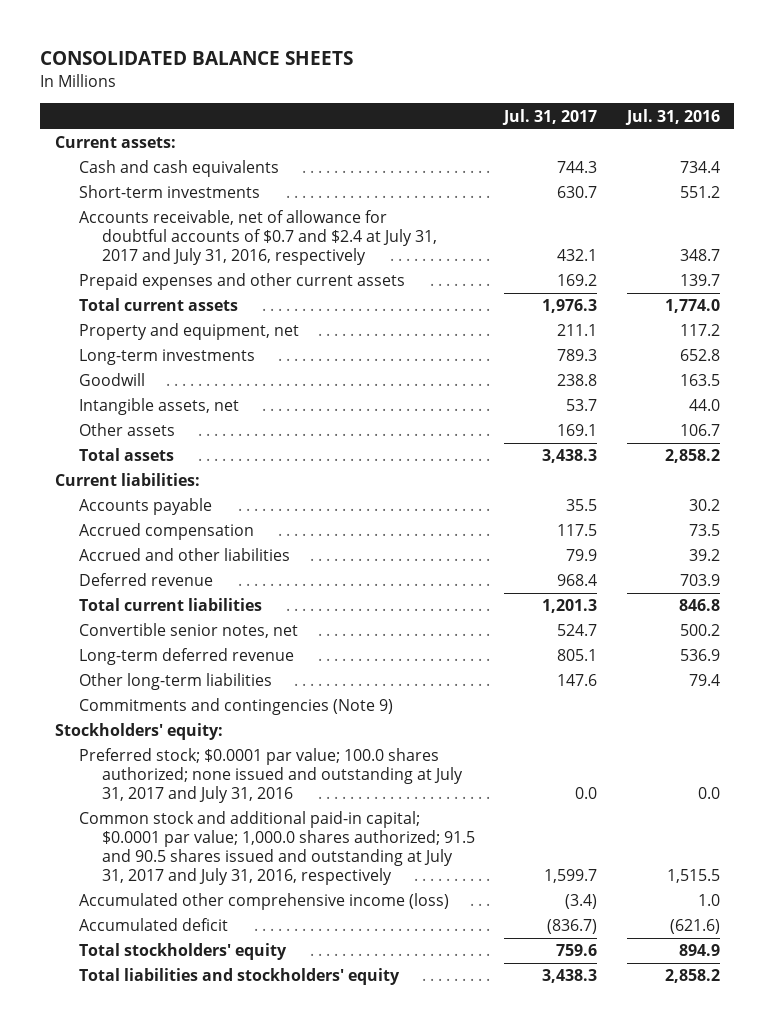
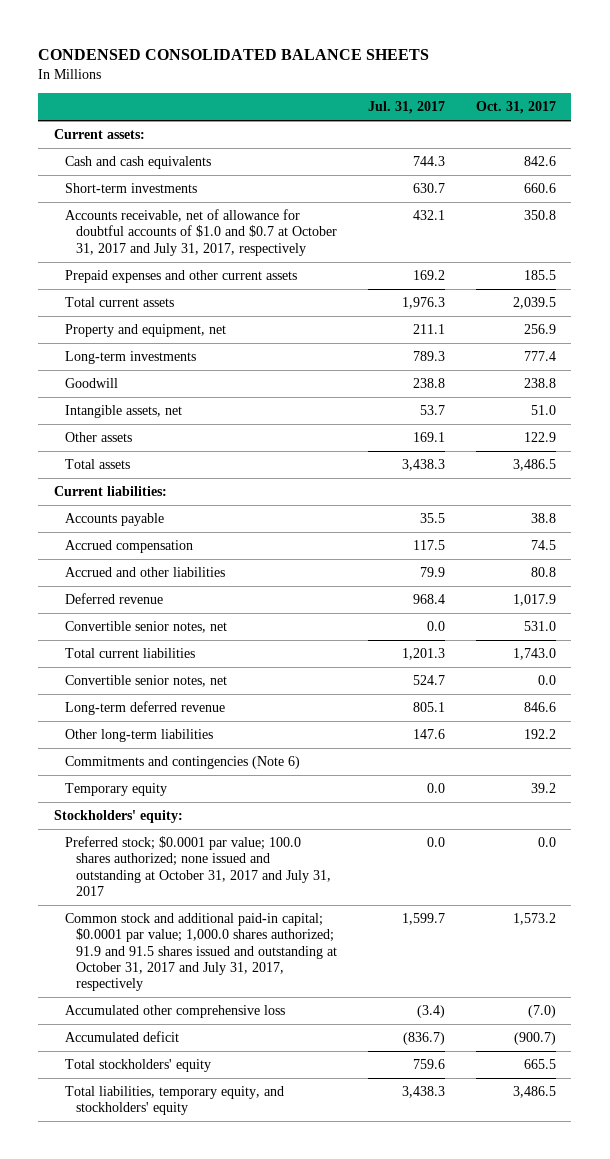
[40,51,354,66] CONSOLIDATED BALANCE SHEETS -> [38,49,430,61] CONDENSED CONSOLIDATED BALANCE SHEETS
[624,108,720,125] Jul. 31, 2016 -> none
none -> [475,101,556,115] Oct. 31, 2017
[78,210,438,266] Accounts receivable, net of allowance for doubtful accounts of $0.7 and $2.4 at July 31, 2017 and July 31, 2016, respectively -> [64,209,338,256] Accounts receivable, net of allowance for doubtful accounts of $1.0 and $0.7 at October 31, 2017 and July 31, 2017, respectively
none -> [64,621,227,634] Convertible senior notes, net
[78,698,393,716] Commitments and contingencies (Note 9) -> [64,756,300,770] Commitments and contingencies (Note 6)
none -> [64,783,167,797] Temporary equity
[78,748,464,804] Preferred stock; $0.0001 par value; 100.0 shares authorized; none issued and outstanding at July 31, 2017 and July 31, 2016 -> [64,836,332,897] Preferred stock; $0.0001 par value; 100.0 shares authorized; none issued and outstanding at October 31, 2017 and July 31, 2017
[78,811,476,885] Common stock and additional paid-in capital; $0.0001 par value; 1,000.0 shares authorized; 91.5 and 90.5 shares issued and outstanding at July 31, 2017 and July 31, 2016, respectively -> [64,913,338,992] Common stock and additional paid-in capital; $0.0001 par value; 1,000.0 shares authorized; 91.9 and 91.5 shares issued and outstanding at October 31, 2017 and July 31, 2017, respectively
[78,893,449,911] Accumulated other comprehensive income (loss) -> [64,1005,285,1019] Accumulated other comprehensive loss
[78,968,400,986] Total liabilities and stockholders' equity -> [64,1086,284,1116] Total liabilities, temporary equity, and stockholders' equity

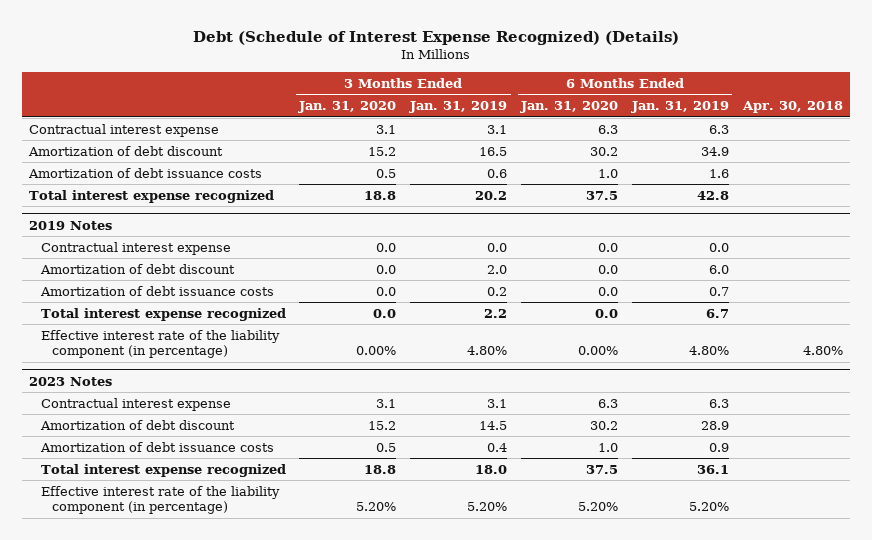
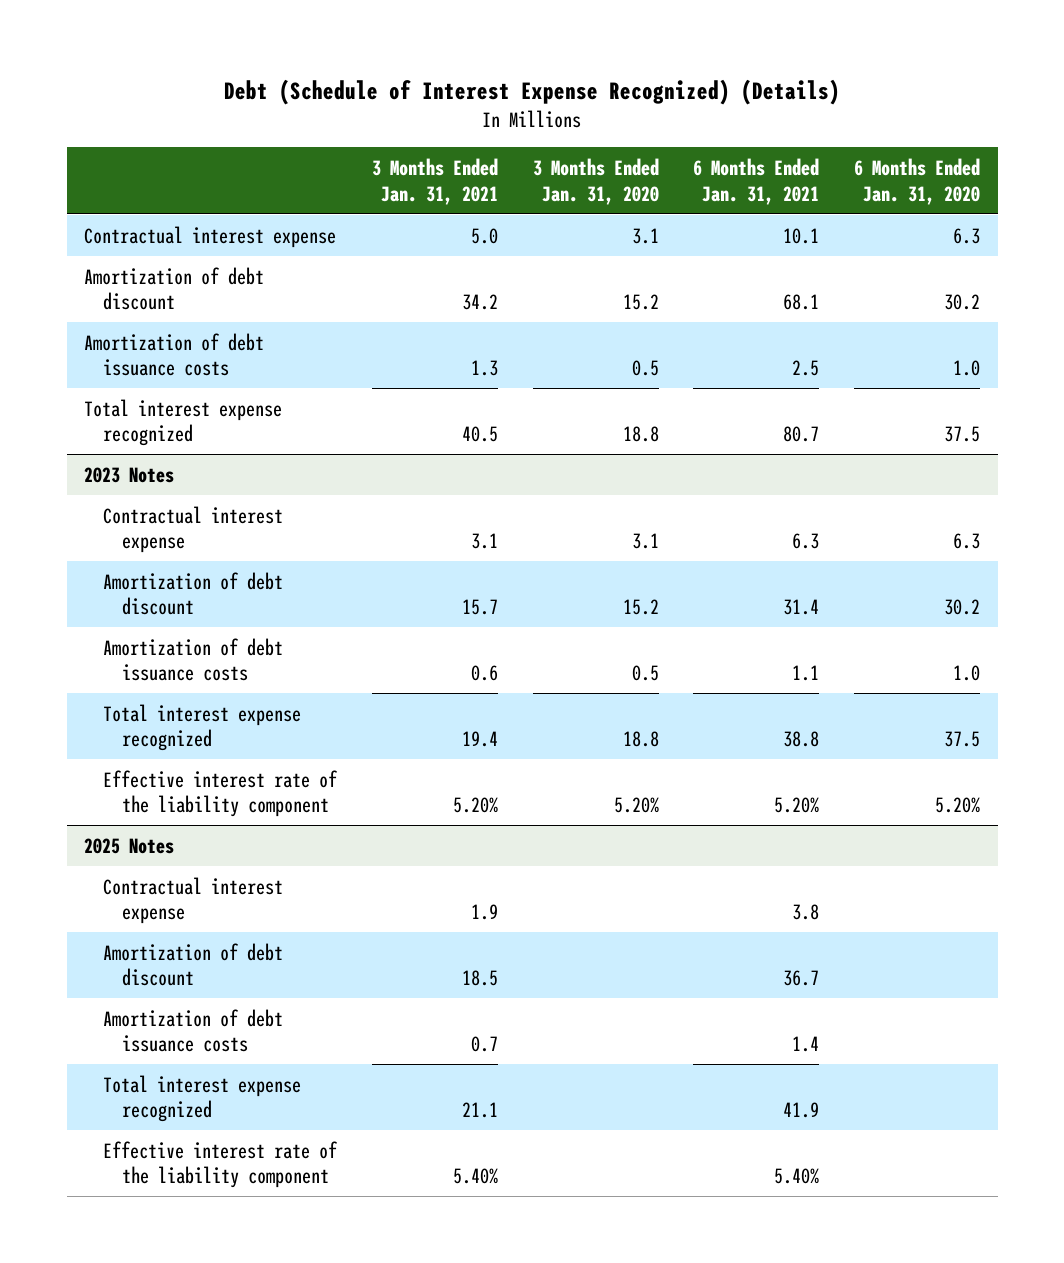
[409,100,508,113] Jan. 31, 2019 -> none
[630,100,729,113] Jan. 31, 2019 -> none
[741,100,843,113] Apr. 30, 2018 -> none
none -> [371,157,498,205] 3 Months Ended Jan. 31, 2021
none -> [693,157,820,205] 6 Months Ended Jan. 31, 2021
[29,220,113,230] 2019 Notes -> none
[40,241,231,255] Contractual interest expense -> none
[39,263,235,274] Amortization of debt discount -> none
[39,285,274,296] Amortization of debt issuance costs -> none
[40,307,286,321] Total interest expense recognized -> none
[40,329,280,359] Effective interest rate of the liability component (in percentage) -> none
[40,485,280,515] Effective interest rate of the liability component (in percentage) -> [103,769,339,818] Effective interest rate of the liability component
none -> [84,837,175,854] 2025 Notes
none -> [103,876,284,925] Contractual interest expense
none -> [103,942,284,987] Amortization of debt discount
none -> [103,1008,284,1053] Amortization of debt issuance costs
none -> [103,1074,302,1123] Total interest expense recognized
none -> [103,1140,339,1189] Effective interest rate of the liability component

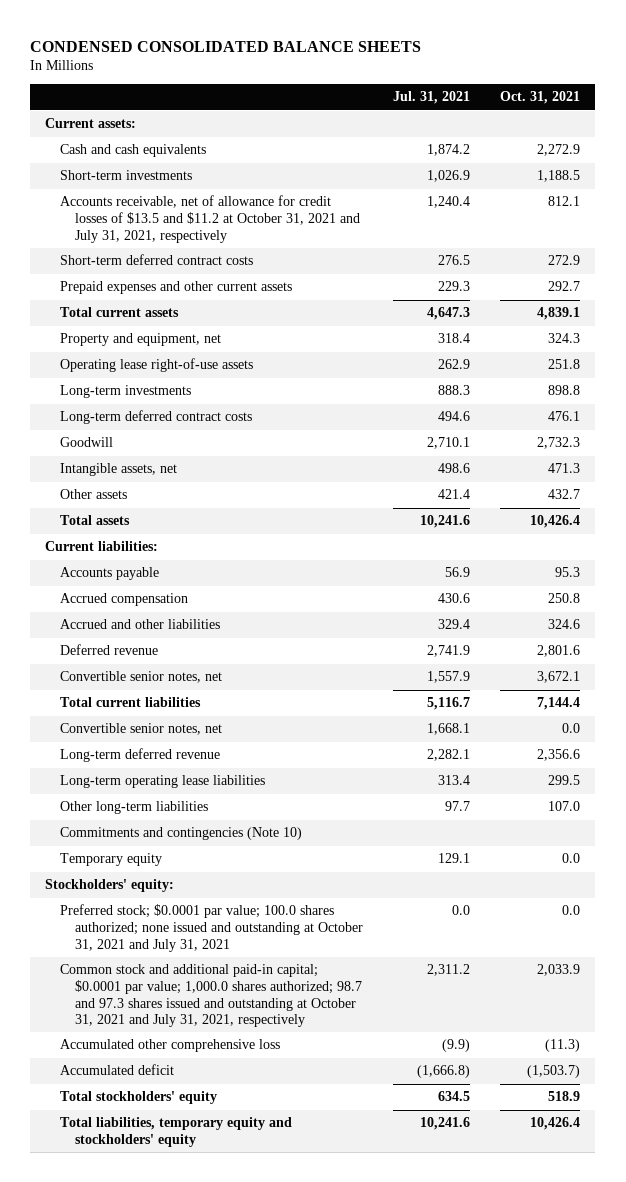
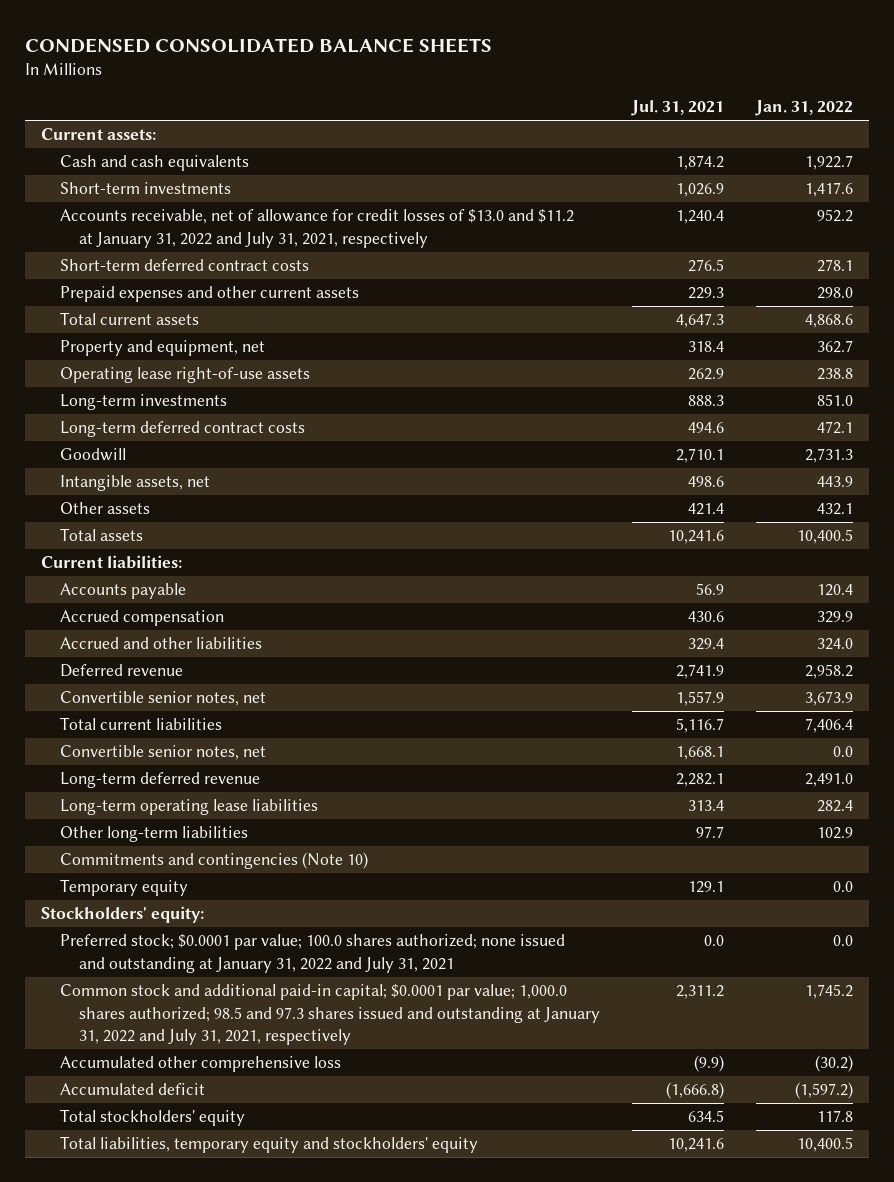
[500,91,581,105] Oct. 31, 2021 -> none
none -> [755,100,854,117] Jan. 31, 2022
[60,195,360,243] Accounts receivable, net of allowance for credit losses of $13.5 and $11.2 at October 31, 2021 and July 31, 2021, respectively -> [59,209,574,248] Accounts receivable, net of allowance for credit losses of $13.0 and $11.2 at January 31, 2022 and July 31, 2021, respectively
[60,904,363,952] Preferred stock; $0.0001 par value; 100.0 shares authorized; none issued and outstanding at October 31, 2021 and July 31, 2021 -> [59,934,565,973] Preferred stock; $0.0001 par value; 100.0 shares authorized; none issued and outstanding at January 31, 2022 and July 31, 2021
[60,964,362,1028] Common stock and additional paid-in capital; $0.0001 par value; 1,000.0 shares authorized; 98.7 and 97.3 shares issued and outstanding at October 31, 2021 and July 31, 2021, respectively -> [59,984,600,1046] Common stock and additional paid-in capital; $0.0001 par value; 1,000.0 shares authorized; 98.5 and 97.3 shares issued and outstanding at January 31, 2022 and July 31, 2021, respectively

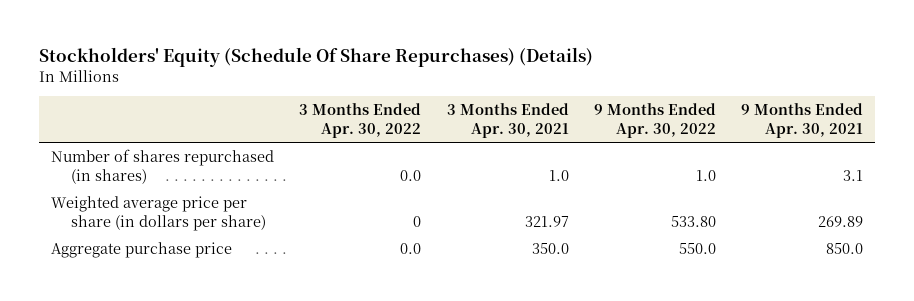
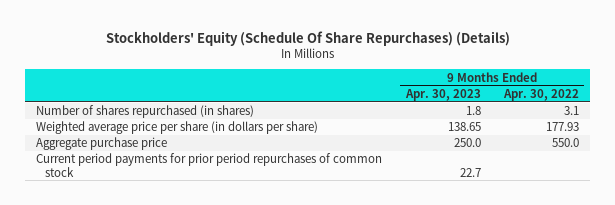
[299,103,422,139] 3 Months Ended Apr. 30, 2022 -> none
[446,103,569,139] 3 Months Ended Apr. 30, 2021 -> none
[740,103,863,139] 9 Months Ended Apr. 30, 2021 -> none
none -> [404,88,481,101] Apr. 30, 2023
[695,169,716,181] 1.0 -> [563,106,579,116] 3.1
[670,215,716,227] 533.80 -> [545,122,579,132] 177.93
none -> [36,153,383,177] Current period payments for prior period repurchases of common stock

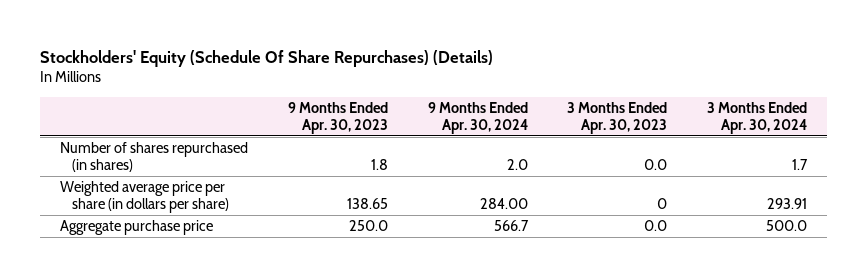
[502,88,579,101] Apr. 30, 2022 -> none
none -> [427,101,528,134] 9 Months Ended Apr. 30, 2024
none -> [567,101,668,134] 3 Months Ended Apr. 30, 2023
none -> [706,101,807,134] 3 Months Ended Apr. 30, 2024
[36,153,383,177] Current period payments for prior period repurchases of common stock -> none

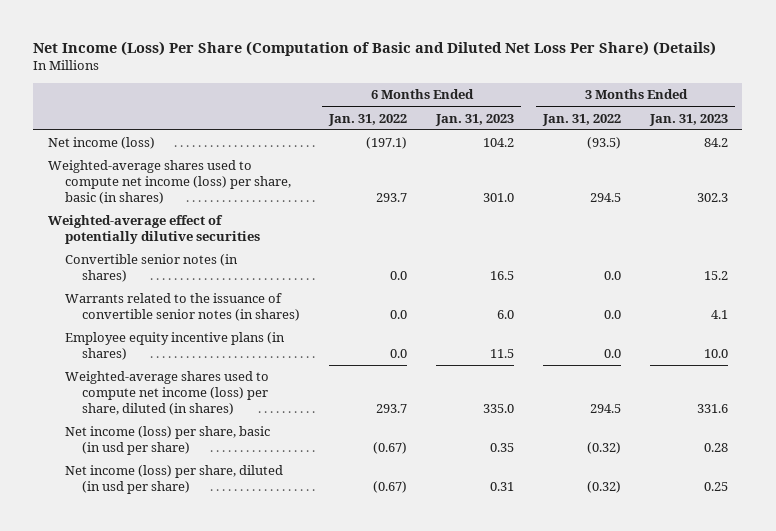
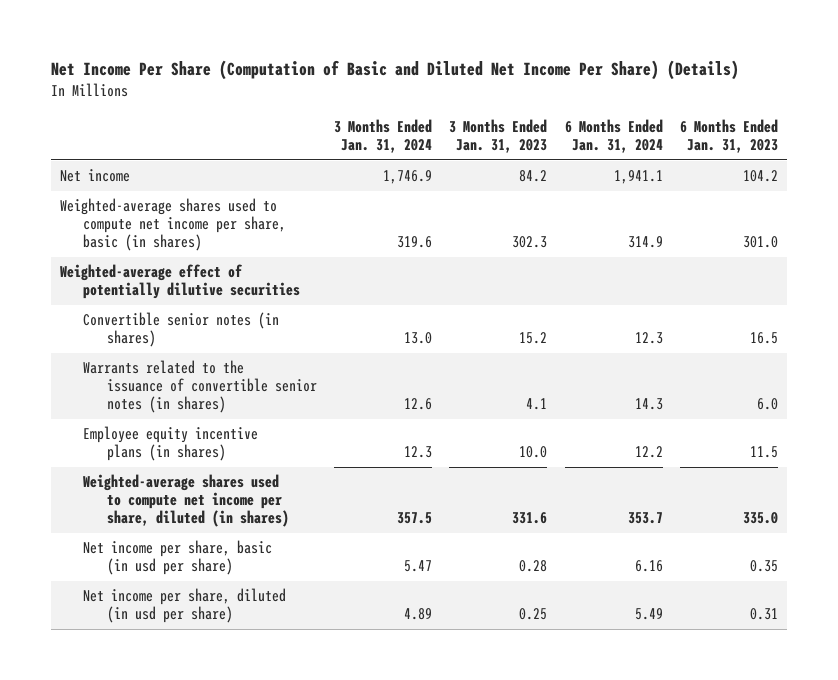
[33,41,717,57] Net Income (Loss) Per Share (Computation of Basic and Diluted Net Loss Per Share) (Details) -> [51,60,740,81] Net Income Per Share (Computation of Basic and Diluted Net Income Per Share) (Details)
[328,113,408,126] Jan. 31, 2022 -> none
[542,113,622,126] Jan. 31, 2022 -> none
none -> [333,118,432,153] 3 Months Ended Jan. 31, 2024
none -> [564,118,663,153] 6 Months Ended Jan. 31, 2024
[47,137,155,150] Net income (loss) -> [60,169,131,183] Net income
[47,160,292,205] Weighted-average shares used to compute net income (loss) per share, basic (in shares) -> [60,198,287,252] Weighted-average shares used to compute net income per share, basic (in shares)
[65,371,270,416] Weighted-average shares used to compute net income (loss) per share, diluted (in shares) -> [83,474,289,528] Weighted-average shares used to compute net income per share, diluted (in shares)
[65,426,271,456] Net income (loss) per share, basic (in usd per share) -> [83,540,273,576] Net income per share, basic (in usd per share)
[65,465,284,495] Net income (loss) per share, diluted (in usd per share) -> [83,588,287,624] Net income per share, diluted (in usd per share)

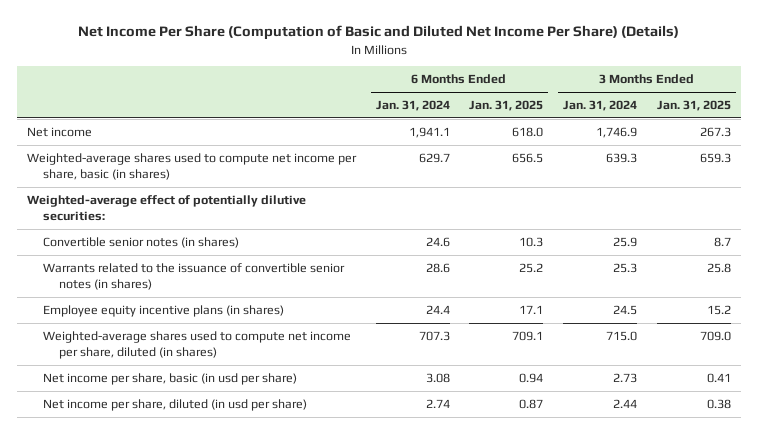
[449,118,548,153] 3 Months Ended Jan. 31, 2023 -> none
[679,118,778,153] 6 Months Ended Jan. 31, 2023 -> none
none -> [469,100,544,112] Jan. 31, 2025
none -> [657,100,732,112] Jan. 31, 2025
[396,236,432,249] 319.6 -> [606,153,638,164] 639.3
[627,236,663,249] 314.9 -> [418,153,450,164] 629.7
[60,264,301,300] Weighted-average effect of potentially dilutive securities -> [26,195,306,222] Weighted-average effect of potentially dilutive securities:
[403,332,432,345] 13.0 -> [613,237,638,248] 25.9
[634,332,663,345] 12.3 -> [425,237,450,248] 24.6
[403,398,432,411] 12.6 -> [613,263,638,274] 25.3
[634,398,663,411] 14.3 -> [425,263,450,274] 28.6
[403,446,432,459] 12.3 -> [613,305,638,316] 24.5
[634,446,663,459] 12.2 -> [425,305,450,315] 24.4
[396,512,432,525] 357.5 -> [606,331,638,342] 715.0
[627,512,663,525] 353.7 -> [418,331,450,342] 707.3
[403,560,432,573] 5.47 -> [613,373,638,384] 2.73
[634,560,663,573] 6.16 -> [425,373,450,384] 3.08
[403,608,432,621] 4.89 -> [613,399,638,409] 2.44
[634,608,663,621] 5.49 -> [425,399,450,409] 2.74

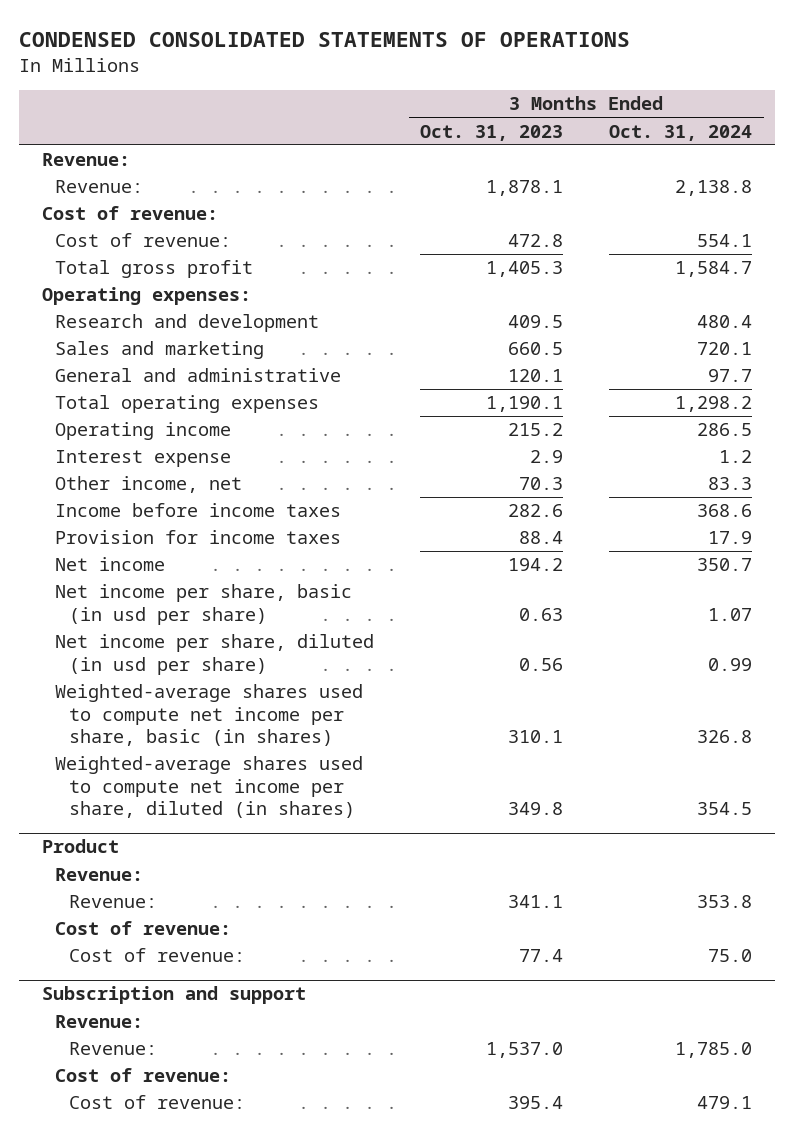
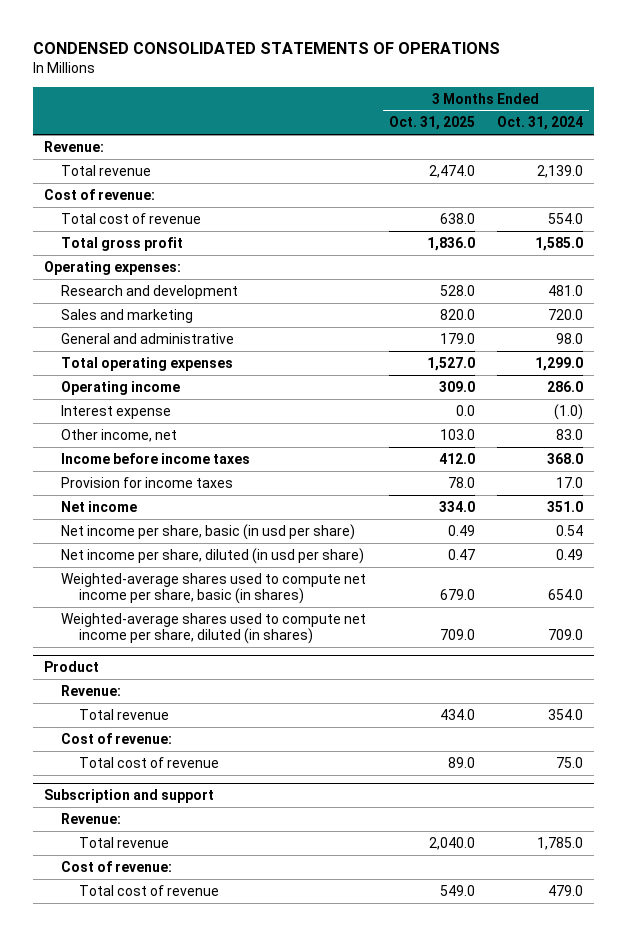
[420,124,564,141] Oct. 31, 2023 -> none
none -> [388,116,475,131] Oct. 31, 2025
[55,180,144,194] Revenue: -> [61,164,152,176] Total revenue
[675,180,753,197] 2,138.8 -> [537,164,584,178] 2,139.0
[55,233,232,248] Cost of revenue: -> [61,212,202,224] Total cost of revenue
[697,234,753,248] 554.1 -> [548,212,584,224] 554.0
[675,261,753,278] 1,584.7 -> [535,236,584,251] 1,585.0
[697,315,753,329] 480.4 -> [548,284,584,296] 481.0
[697,342,753,356] 720.1 -> [548,308,584,320] 720.0
[708,369,753,383] 97.7 -> [556,332,584,344] 98.0
[675,396,753,413] 1,298.2 -> [535,356,584,371] 1,299.0
[697,423,753,437] 286.5 -> [547,380,584,392] 286.0
[719,450,753,464] 1.2 -> [554,403,584,420] (1.0)
[708,477,753,491] 83.3 -> [556,428,584,440] 83.0
[697,504,753,518] 368.6 -> [547,452,584,464] 368.0
[708,531,753,545] 17.9 -> [556,476,584,488] 17.0
[697,558,753,572] 350.7 -> [547,500,584,512] 351.0
[708,607,753,621] 1.07 -> [556,524,584,536] 0.54
[708,657,753,671] 0.99 -> [556,548,584,560] 0.49
[697,729,753,743] 326.8 -> [548,589,584,601] 654.0
[697,801,753,815] 354.5 -> [548,629,584,641] 709.0
[68,895,157,909] Revenue: -> [78,708,169,720] Total revenue
[697,895,753,909] 353.8 -> [548,708,584,720] 354.0
[68,948,245,963] Cost of revenue: -> [78,756,219,768] Total cost of revenue
[68,1042,157,1056] Revenue: -> [78,836,169,848] Total revenue
[68,1095,245,1110] Cost of revenue: -> [78,884,219,896] Total cost of revenue
[697,1096,753,1110] 479.1 -> [548,884,584,896] 479.0

